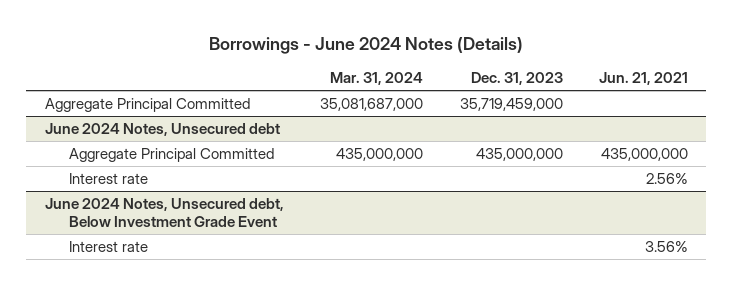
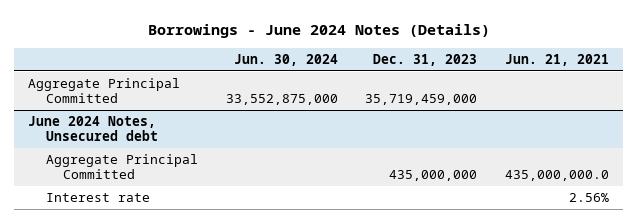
[330,72,424,86] Mar. 31, 2024 -> none
none -> [233,53,338,66] Jun. 30, 2024
[601,148,689,162] 435,000,000 -> [505,170,610,182] 435,000,000.0
[44,198,284,227] June 2024 Notes, Unsecured debt, Below Investment Grade Event -> none
[68,241,148,253] Interest rate -> none

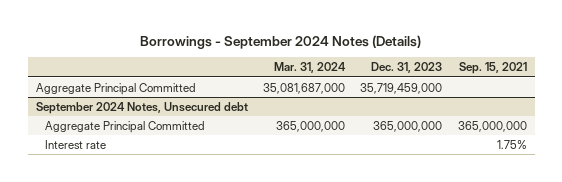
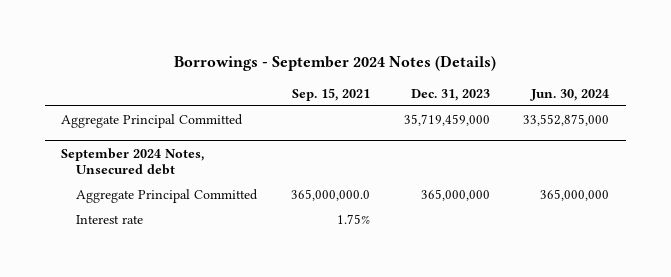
[273,62,346,74] Mar. 31, 2024 -> none
none -> [530,88,610,101] Jun. 30, 2024
[457,120,527,132] 365,000,000 -> [291,189,371,202] 365,000,000.0

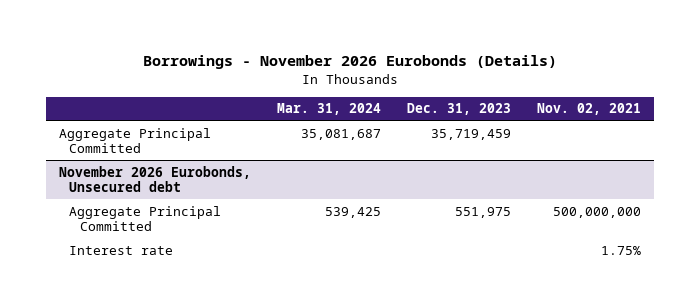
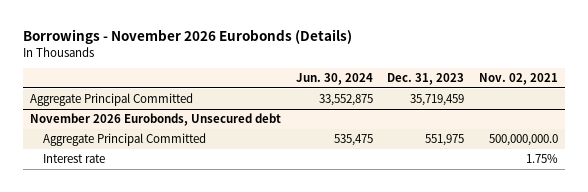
[276,103,381,116] Mar. 31, 2024 -> none
none -> [295,73,373,86] Jun. 30, 2024
[552,206,641,218] 500,000,000 -> [488,134,558,147] 500,000,000.0

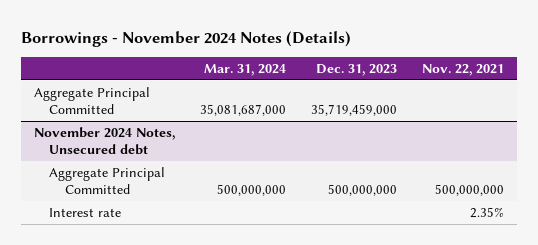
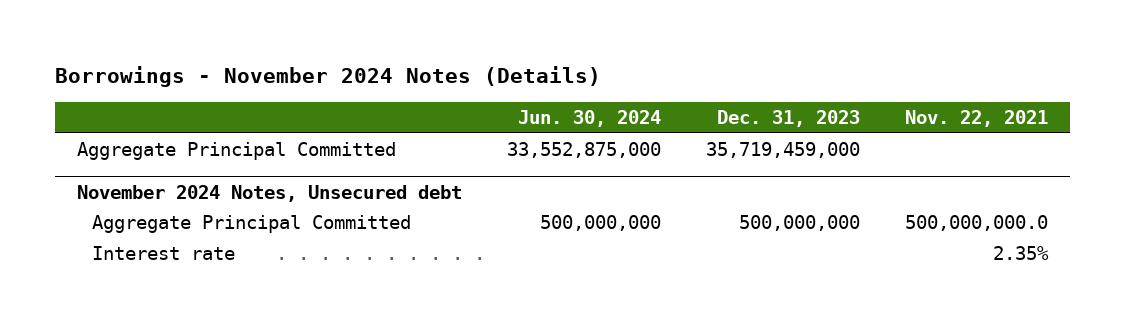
[203,64,286,77] Mar. 31, 2024 -> none
none -> [518,109,662,127] Jun. 30, 2024
[435,184,505,197] 500,000,000 -> [904,215,1048,232] 500,000,000.0

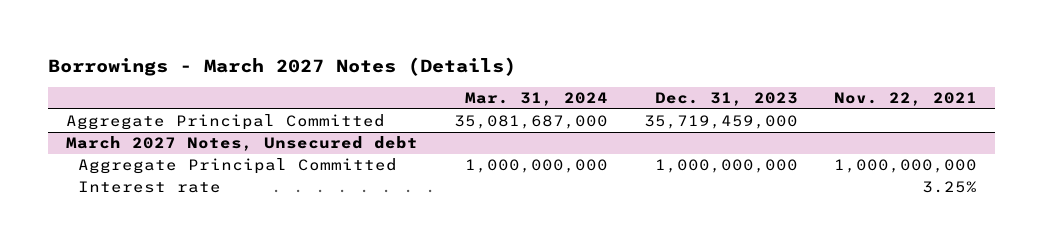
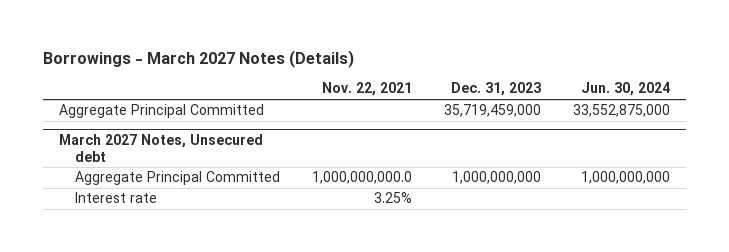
[465,92,609,107] Mar. 31, 2024 -> none
none -> [581,82,671,97] Jun. 30, 2024
[833,159,977,174] 1,000,000,000 -> [311,171,412,185] 1,000,000,000.0

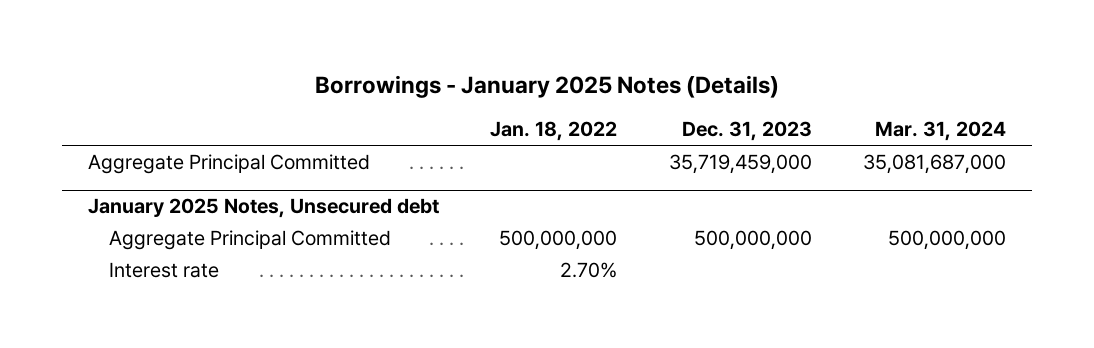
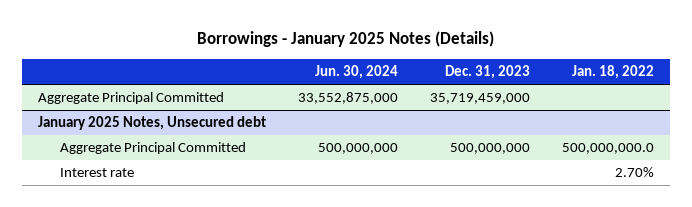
[875,121,1007,142] Mar. 31, 2024 -> none
none -> [315,65,399,80] Jun. 30, 2024
[499,230,618,251] 500,000,000 -> [562,143,655,155] 500,000,000.0

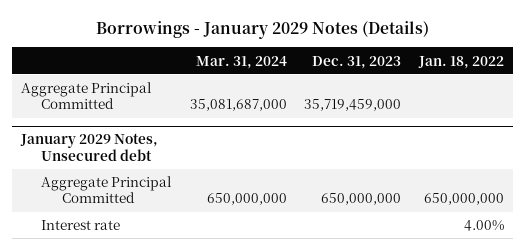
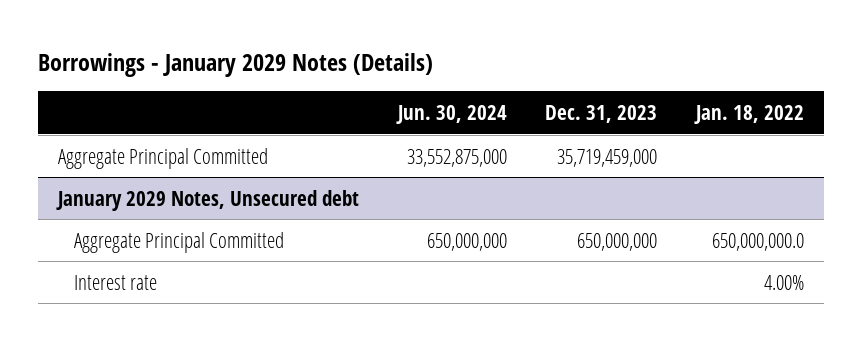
[195,55,287,69] Mar. 31, 2024 -> none
none -> [395,104,507,124] Jun. 30, 2024
[423,193,504,206] 650,000,000 -> [712,232,805,251] 650,000,000.0

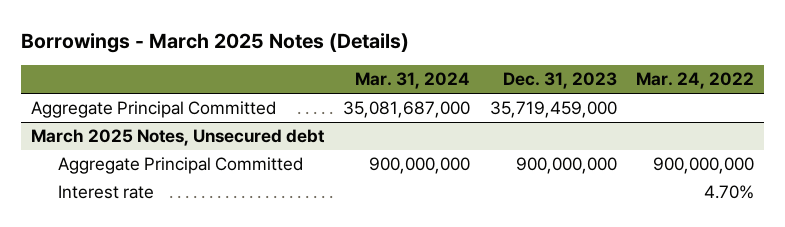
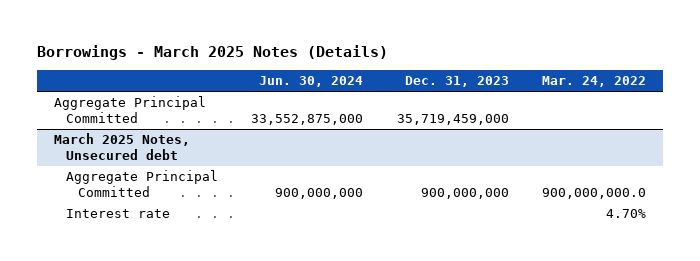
[355,72,471,90] Mar. 31, 2024 -> none
none -> [259,76,364,88] Jun. 30, 2024
[653,157,755,175] 900,000,000 -> [541,187,646,199] 900,000,000.0

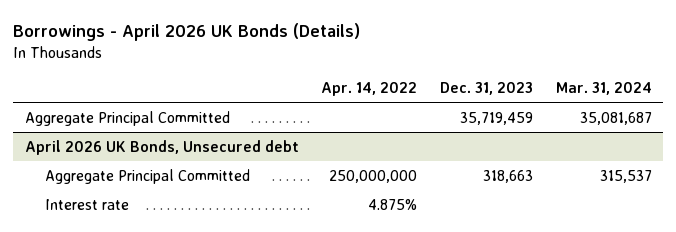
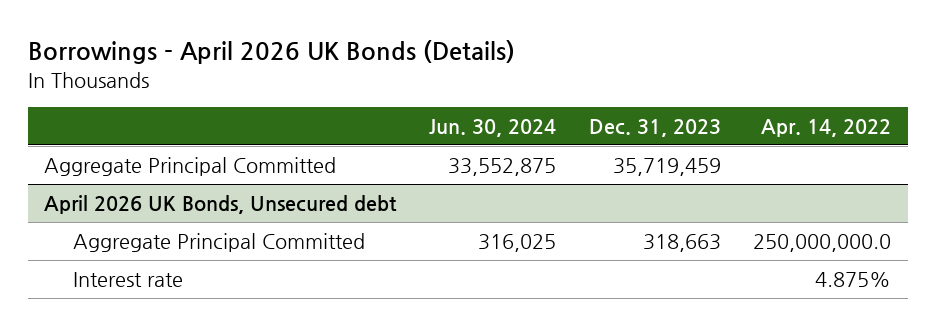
[555,81,652,95] Mar. 31, 2024 -> none
none -> [428,118,556,137] Jun. 30, 2024
[329,169,418,183] 250,000,000 -> [753,234,892,253] 250,000,000.0

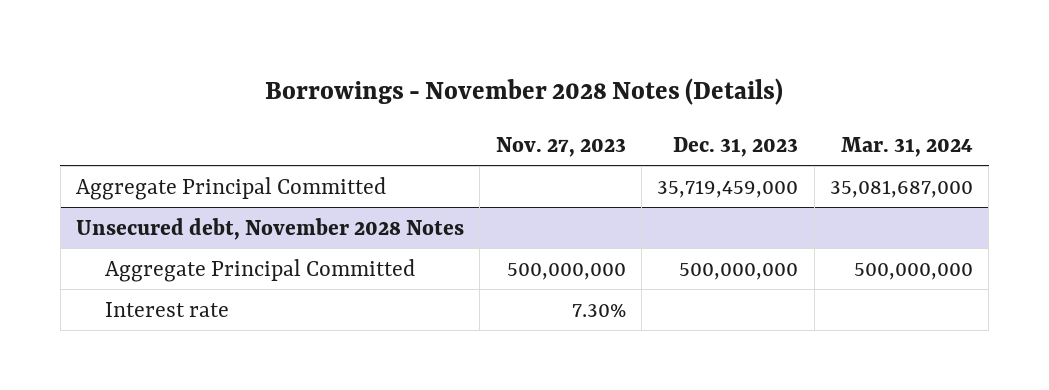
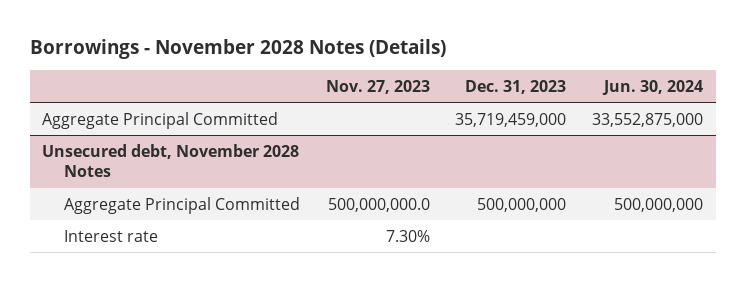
[840,136,973,157] Mar. 31, 2024 -> none
none -> [601,80,703,96] Jun. 30, 2024
[506,262,626,280] 500,000,000 -> [327,197,430,212] 500,000,000.0

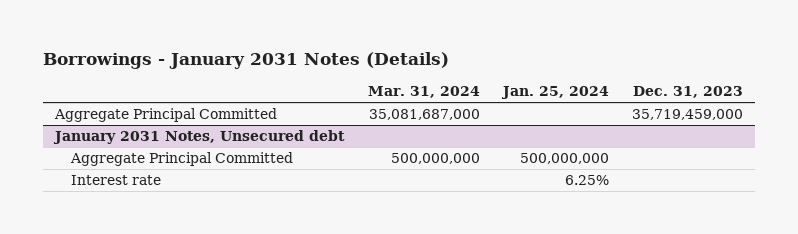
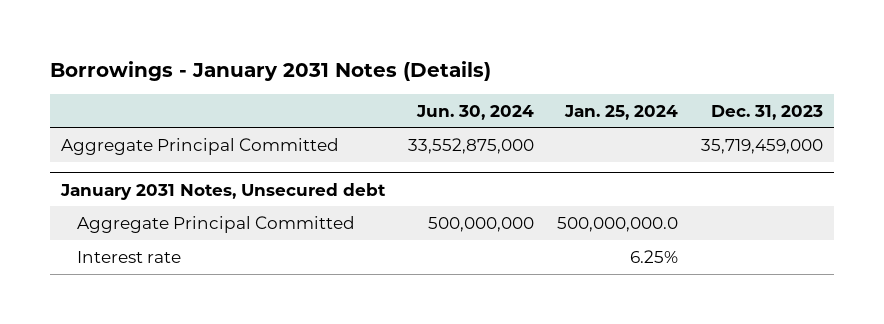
[367,86,480,99] Mar. 31, 2024 -> none
none -> [416,104,535,120] Jun. 30, 2024
[519,153,609,165] 500,000,000 -> [557,216,679,232] 500,000,000.0

